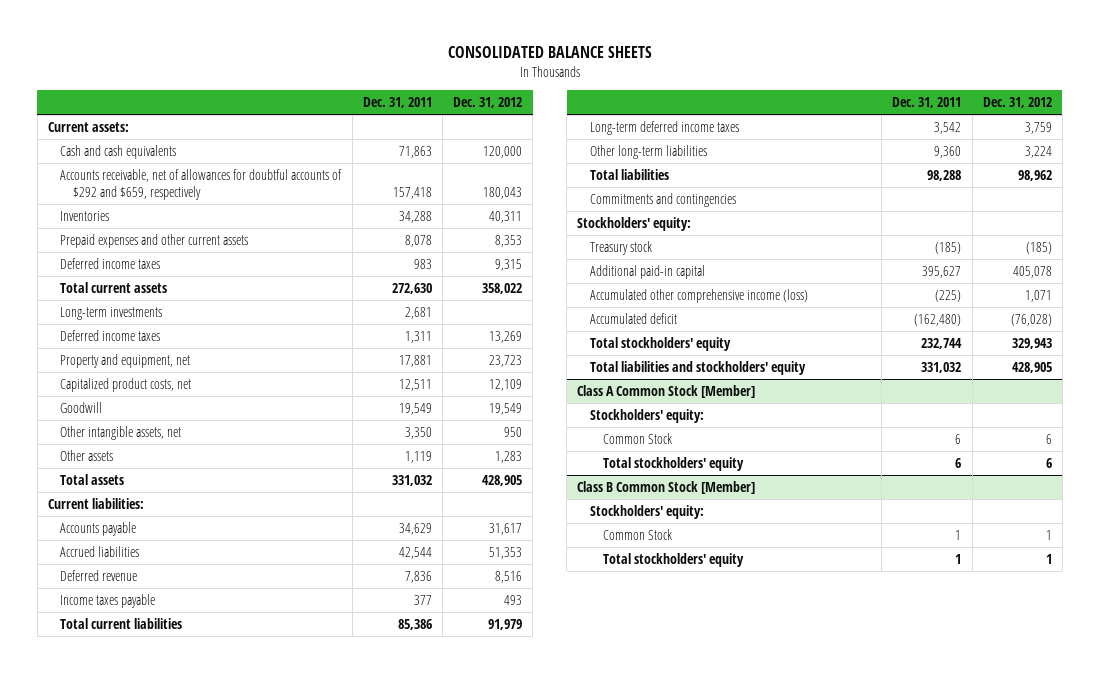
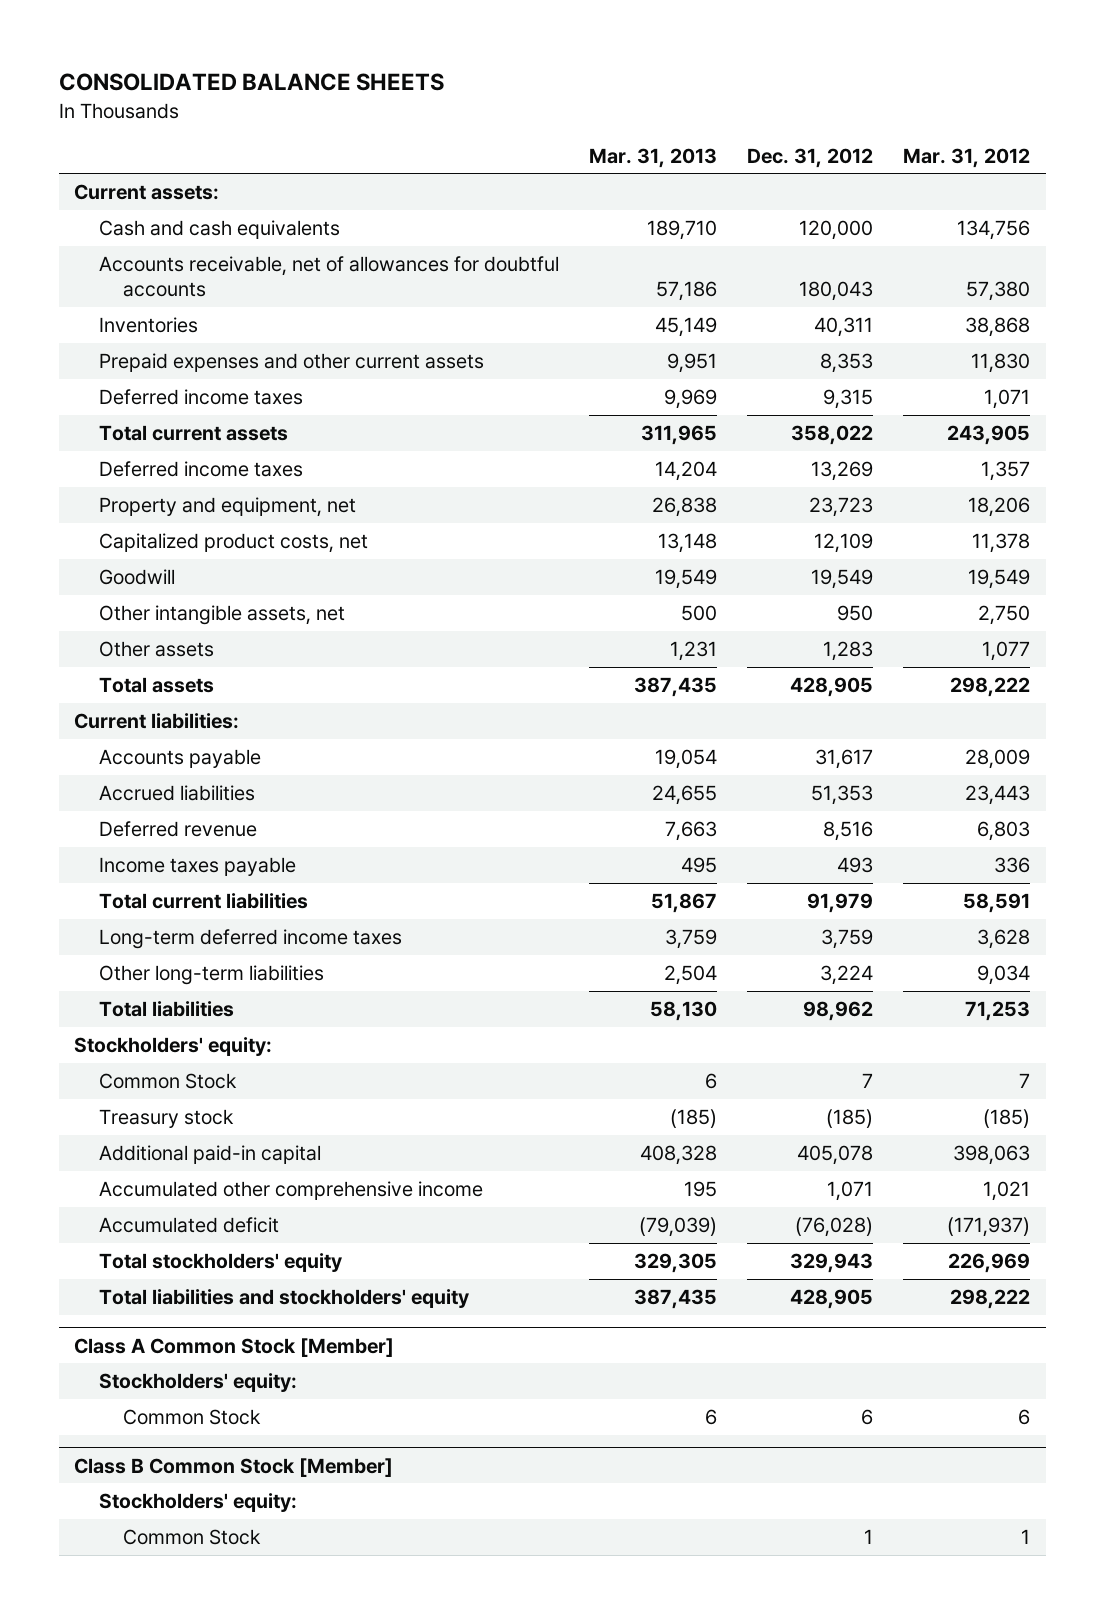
[362,97,432,109] Dec. 31, 2011 -> none
none -> [588,147,717,168] Mar. 31, 2013
none -> [903,147,1031,168] Mar. 31, 2012
[60,168,343,200] Accounts receivable, net of allowances for doubtful accounts of $292 and $659, respectively -> [98,255,559,298] Accounts receivable, net of allowances for doubtful accounts
[60,306,163,320] Long-term investments -> none
[590,192,737,207] Commitments and contingencies -> none
none -> [98,1072,237,1089] Common Stock
[590,288,809,303] Accumulated other comprehensive income (loss) -> [98,1180,483,1200] Accumulated other comprehensive income
[602,456,744,471] Total stockholders' equity -> none
[602,552,744,567] Total stockholders' equity -> none

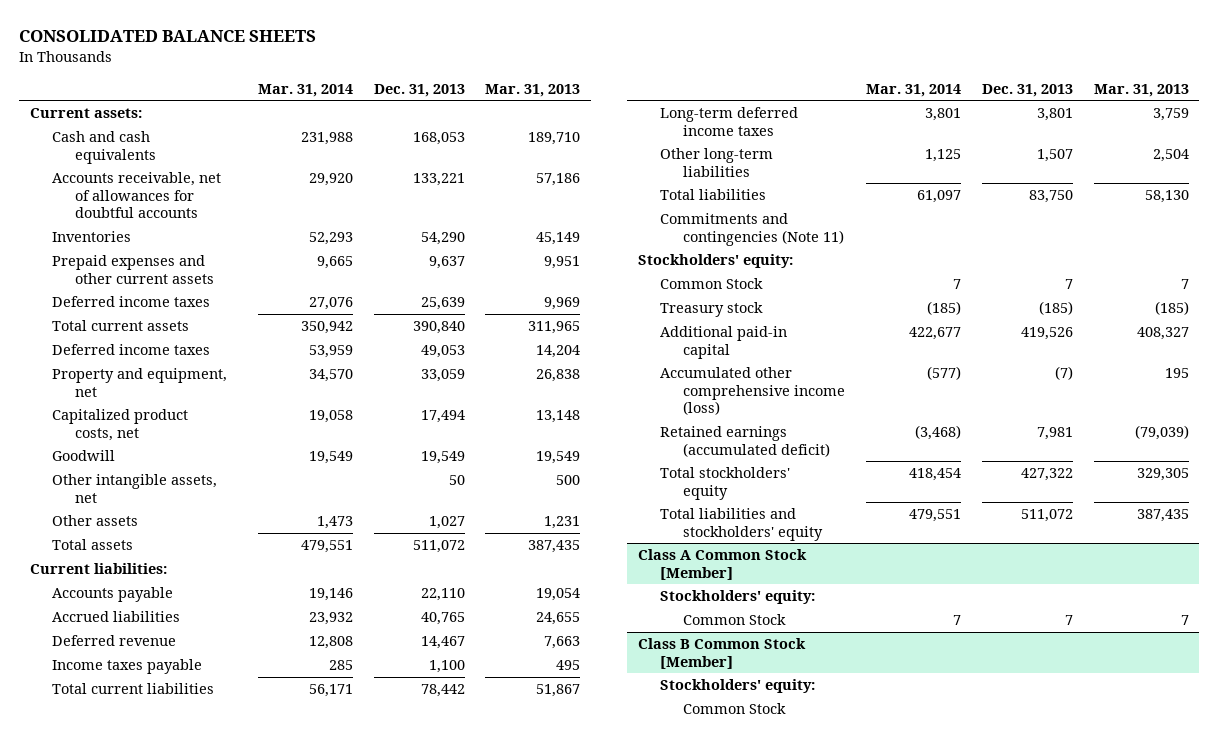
[747,147,874,168] Dec. 31, 2012 -> none
[903,147,1031,168] Mar. 31, 2012 -> none
none -> [257,83,353,97] Mar. 31, 2014
none -> [373,83,465,97] Dec. 31, 2013
none -> [660,213,844,246] Commitments and contingencies (Note 11)
[704,1072,717,1089] 6 -> [1180,279,1189,290] 7
[639,1144,717,1165] 408,328 -> [1136,327,1189,341] 408,327
[98,1180,483,1200] Accumulated other comprehensive income -> [660,367,845,415] Accumulated other comprehensive income (loss)
[98,1216,279,1233] Accumulated deficit -> [660,426,830,457] Retained earnings (accumulated deficit)
[704,1408,717,1425] 6 -> [1180,615,1189,626] 7

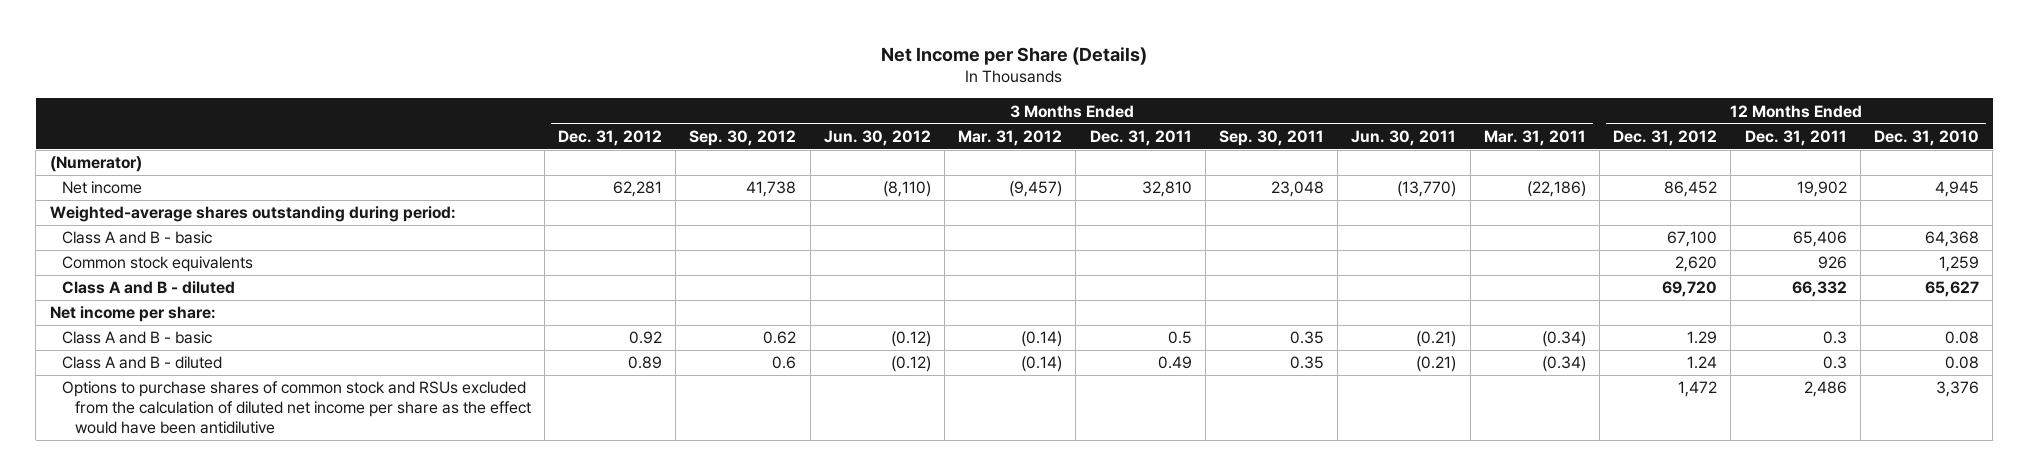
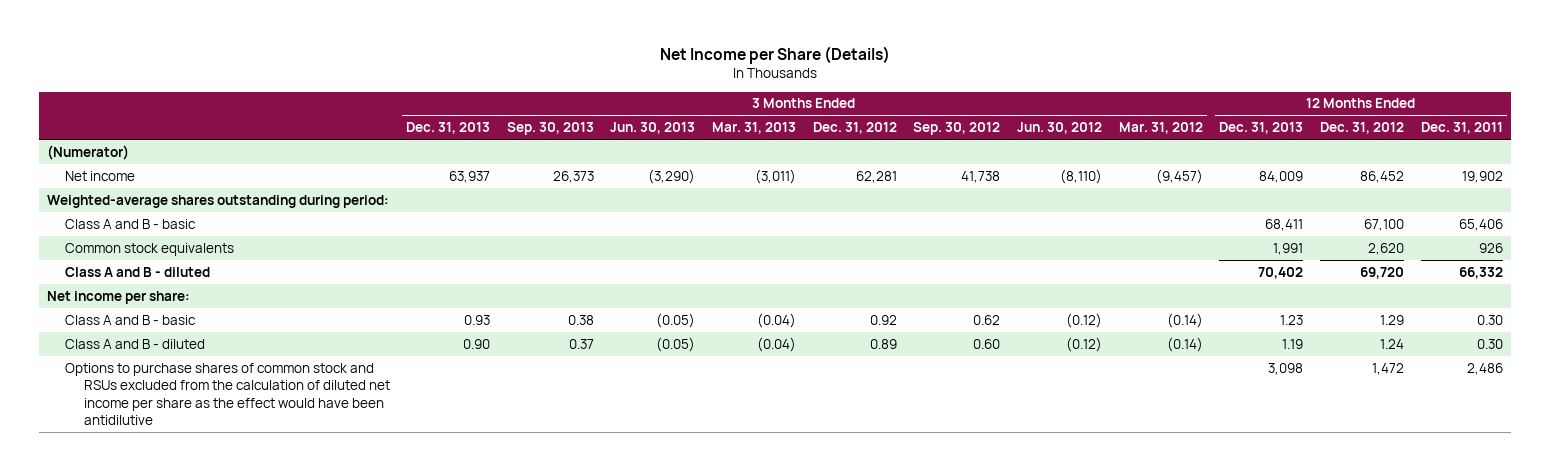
[1089,129,1192,146] Dec. 31, 2011 -> none
[1218,129,1324,146] Sep. 30, 2011 -> none
[1351,129,1457,146] Jun. 30, 2011 -> none
[1483,129,1586,146] Mar. 31, 2011 -> none
[1873,129,1979,146] Dec. 31, 2010 -> none
none -> [406,122,491,135] Dec. 31, 2013
none -> [506,122,594,136] Sep. 30, 2013
none -> [610,122,696,135] Jun. 30, 2013
none -> [712,122,797,135] Mar. 31, 2013
none -> [1219,122,1304,135] Dec. 31, 2013
[1822,331,1847,345] 0.3 -> [1476,314,1503,325] 0.30
[772,356,797,370] 0.6 -> [973,338,1001,349] 0.60
[1822,356,1847,370] 0.3 -> [1476,338,1503,349] 0.30

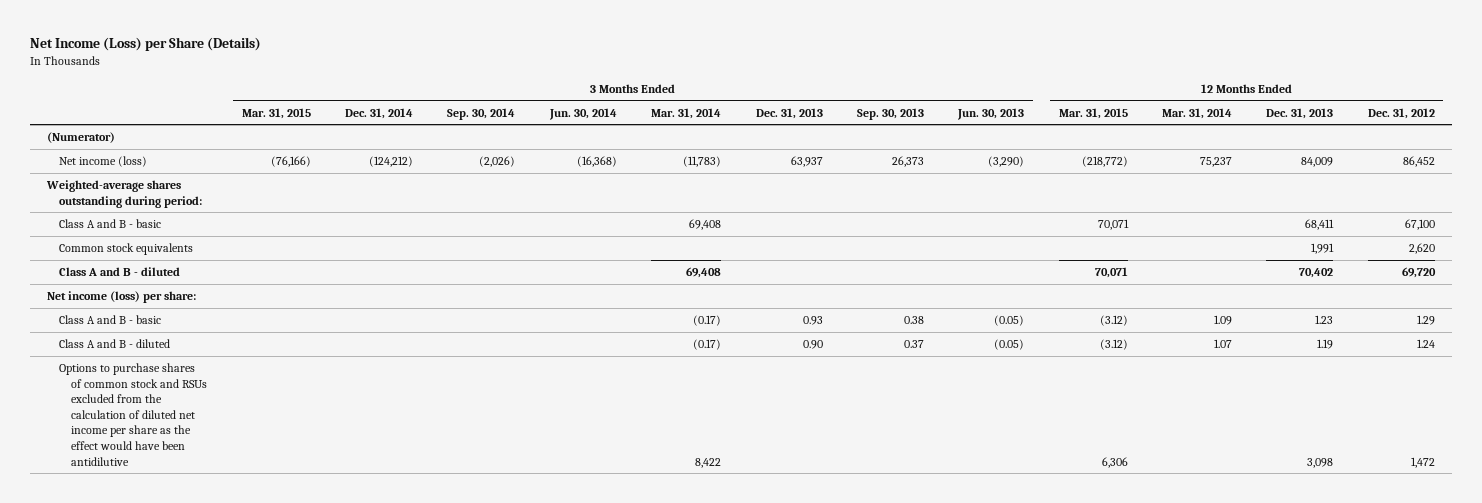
[659,45,890,64] Net Income per Share (Details) -> [29,37,261,52] Net Income (Loss) per Share (Details)
[712,122,797,135] Mar. 31, 2013 -> none
[812,122,897,135] Dec. 31, 2012 -> none
[913,122,1001,136] Sep. 30, 2012 -> none
[1017,122,1103,135] Jun. 30, 2012 -> none
[1118,122,1203,135] Mar. 31, 2012 -> none
[1420,122,1503,135] Dec. 31, 2011 -> none
none -> [241,107,311,119] Mar. 31, 2015
none -> [344,107,413,119] Dec. 31, 2014
none -> [447,107,516,120] Sep. 30, 2014
none -> [548,107,617,120] Jun. 30, 2014
none -> [651,107,722,119] Mar. 31, 2014
none -> [1058,107,1128,119] Mar. 31, 2015
none -> [1162,107,1233,119] Mar. 31, 2014
[65,170,136,181] Net income -> [59,156,148,168] Net income (loss)
[47,290,191,304] Net income per share: -> [46,291,196,304] Net income (loss) per share:

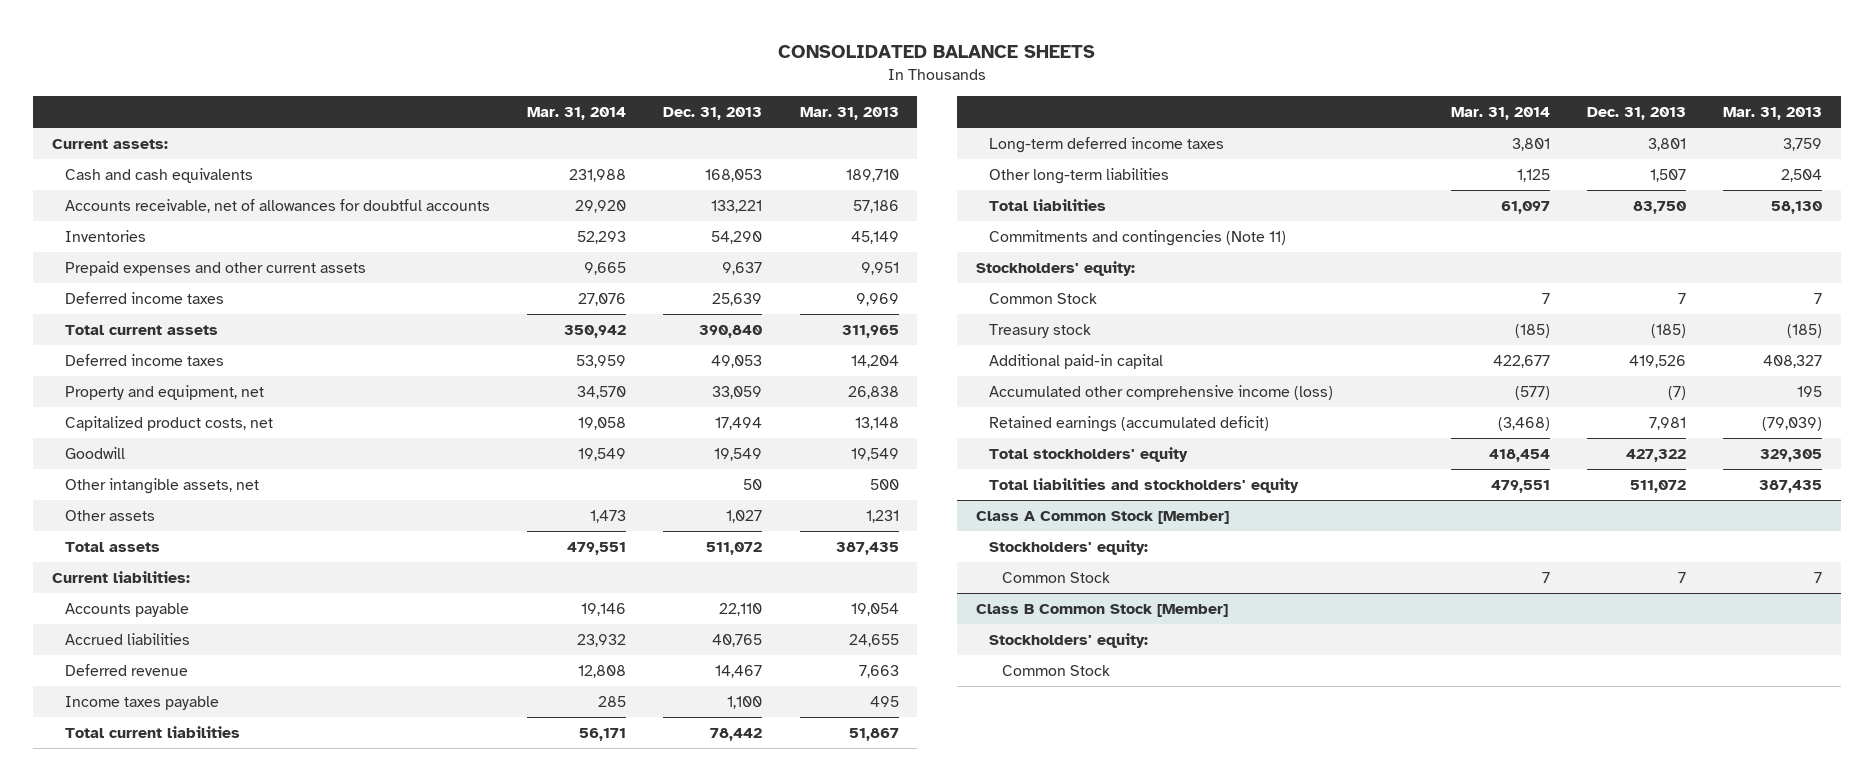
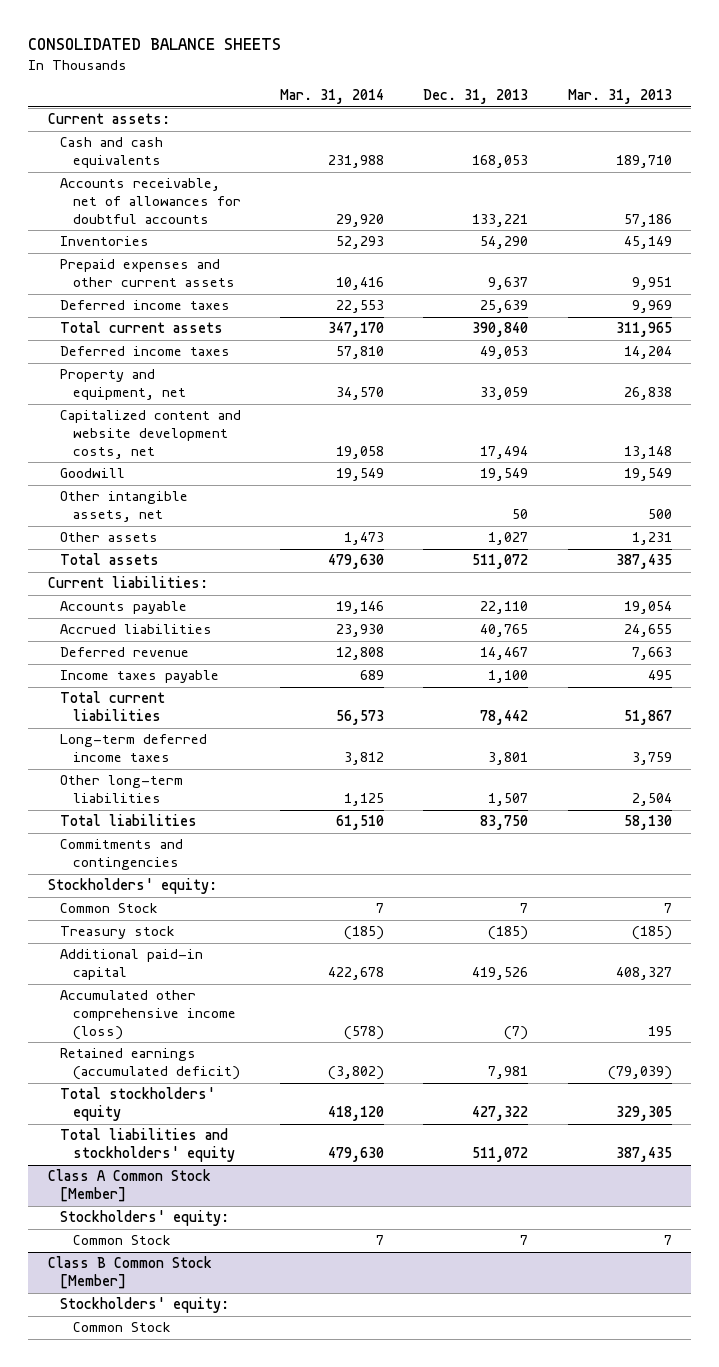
[584,262,627,276] 9,665 -> [336,277,385,291] 10,416
[578,293,627,307] 27,076 -> [336,300,385,314] 22,553
[564,325,627,339] 350,942 -> [328,322,385,338] 347,170
[576,355,627,369] 53,959 -> [336,346,385,360] 57,810
[65,416,274,432] Capitalized product costs, net -> [60,410,242,459] Capitalized content and website development costs, net
[567,542,627,556] 479,551 -> [328,554,385,570] 479,630
[577,634,627,648] 23,932 -> [336,624,385,638] 23,930
[598,696,627,708] 285 -> [360,670,385,681] 689
[579,728,627,742] 56,171 -> [336,710,385,726] 56,573
[1512,138,1551,152] 3,801 -> [344,752,385,766] 3,812
[1501,201,1551,215] 61,097 -> [336,815,385,831] 61,510
[988,230,1286,247] Commitments and contingencies (Note 11) -> [60,839,184,871] Commitments and contingencies
[1493,355,1551,369] 422,677 -> [328,967,385,981] 422,678
[1515,386,1551,401] (577) -> [344,1025,385,1040] (578)
[1498,417,1551,432] (3,468) -> [328,1066,385,1081] (3,802)
[1489,449,1551,463] 418,454 -> [328,1106,385,1122] 418,120
[1491,480,1551,494] 479,551 -> [328,1147,385,1163] 479,630

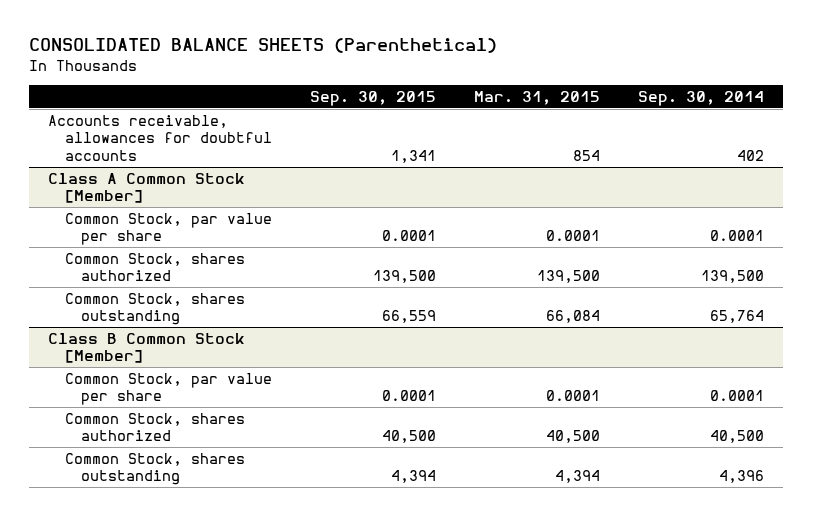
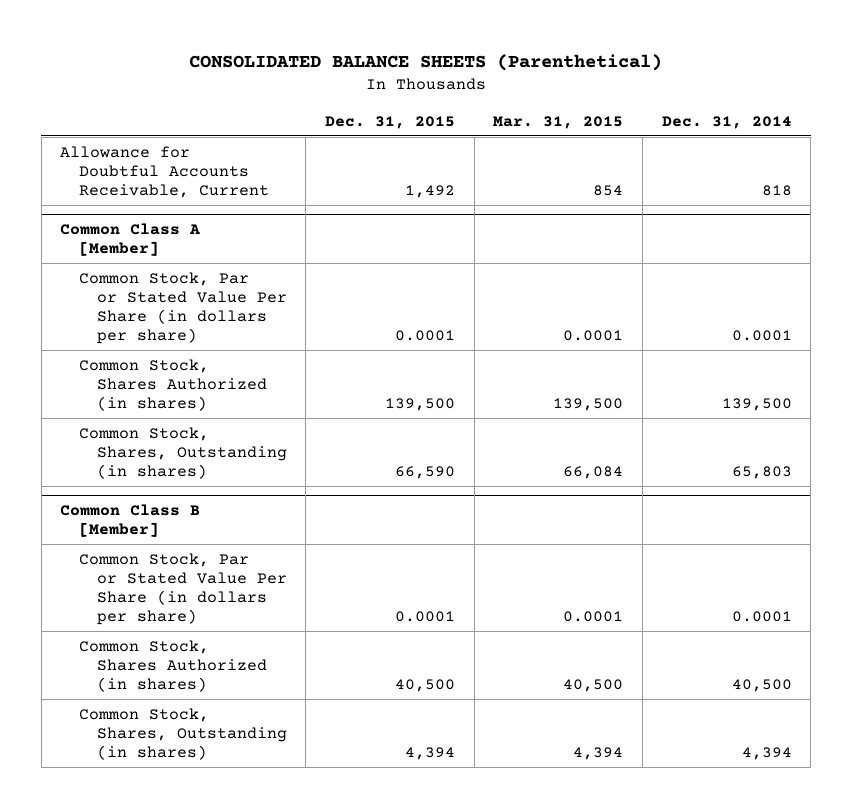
[310,90,437,106] Sep. 30, 2015 -> none
[638,90,765,106] Sep. 30, 2014 -> none
none -> [324,115,455,129] Dec. 31, 2015
none -> [661,115,792,129] Dec. 31, 2014
[48,114,272,161] Accounts receivable, allowances for doubtful accounts -> [60,145,269,198] Allowance for Doubtful Accounts Receivable, Current
[48,172,246,204] Class A Common Stock [Member] -> [60,223,201,257] Common Class A [Member]
[64,212,272,246] Common Stock, par value per share -> [78,271,287,344] Common Stock, Par or Stated Value Per Share (in dollars per share)
[64,252,245,282] Common Stock, shares authorized -> [78,358,267,411] Common Stock, Shares Authorized (in shares)
[64,292,245,326] Common Stock, shares outstanding -> [78,426,287,479] Common Stock, Shares, Outstanding (in shares)
[48,332,246,364] Class B Common Stock [Member] -> [60,504,201,538] Common Class B [Member]
[64,372,272,406] Common Stock, par value per share -> [78,552,287,625] Common Stock, Par or Stated Value Per Share (in dollars per share)
[64,412,245,442] Common Stock, shares authorized -> [78,639,267,692] Common Stock, Shares Authorized (in shares)
[64,452,245,486] Common Stock, shares outstanding -> [78,707,287,760] Common Stock, Shares, Outstanding (in shares)

